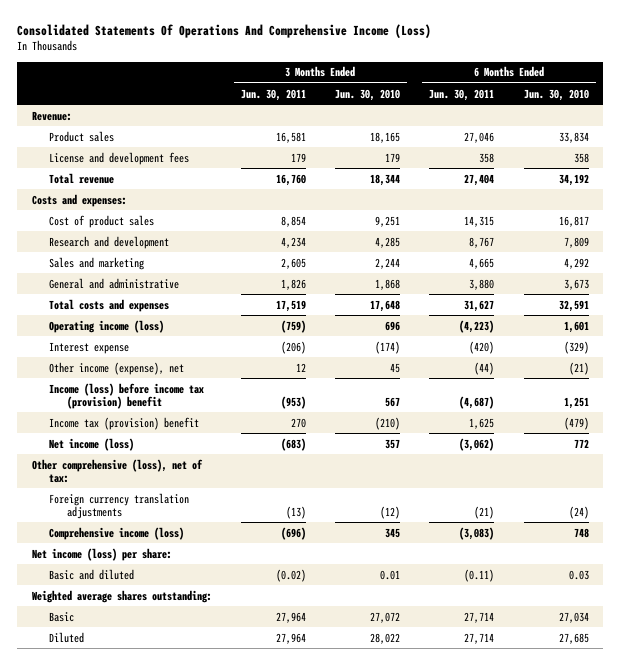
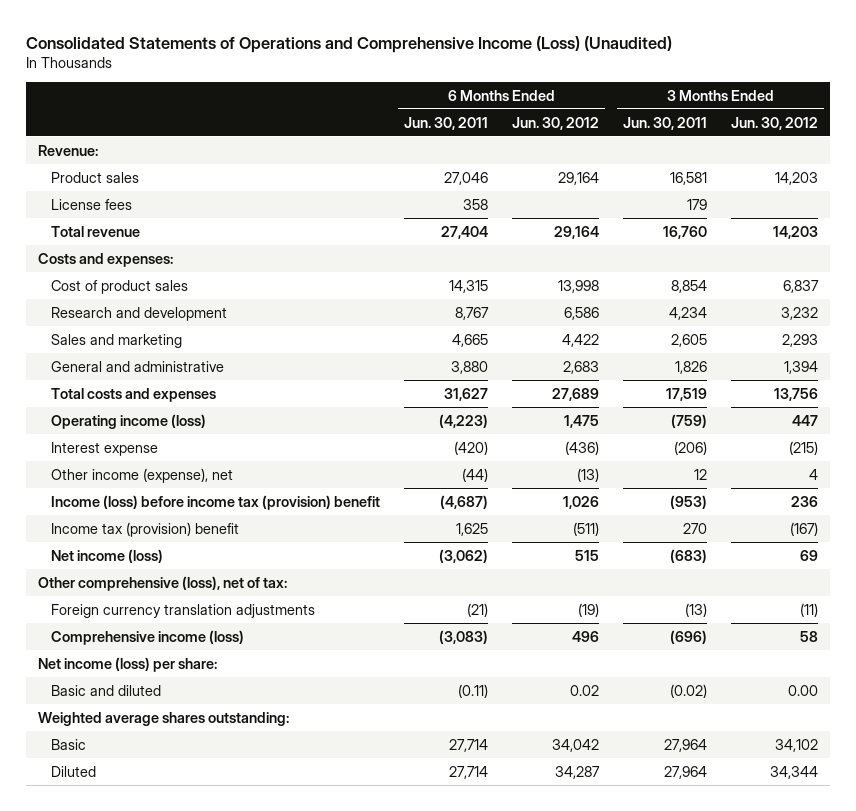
[16,23,431,38] Consolidated Statements Of Operations And Comprehensive Income (Loss) -> [26,35,673,53] Consolidated Statements of Operations and Comprehensive Income (Loss) (Unaudited)
[335,88,401,101] Jun. 30, 2010 -> none
[523,88,589,101] Jun. 30, 2010 -> none
none -> [512,116,600,130] Jun. 30, 2012
none -> [731,116,819,130] Jun. 30, 2012
[49,151,190,165] License and development fees -> [51,198,133,210] License fees

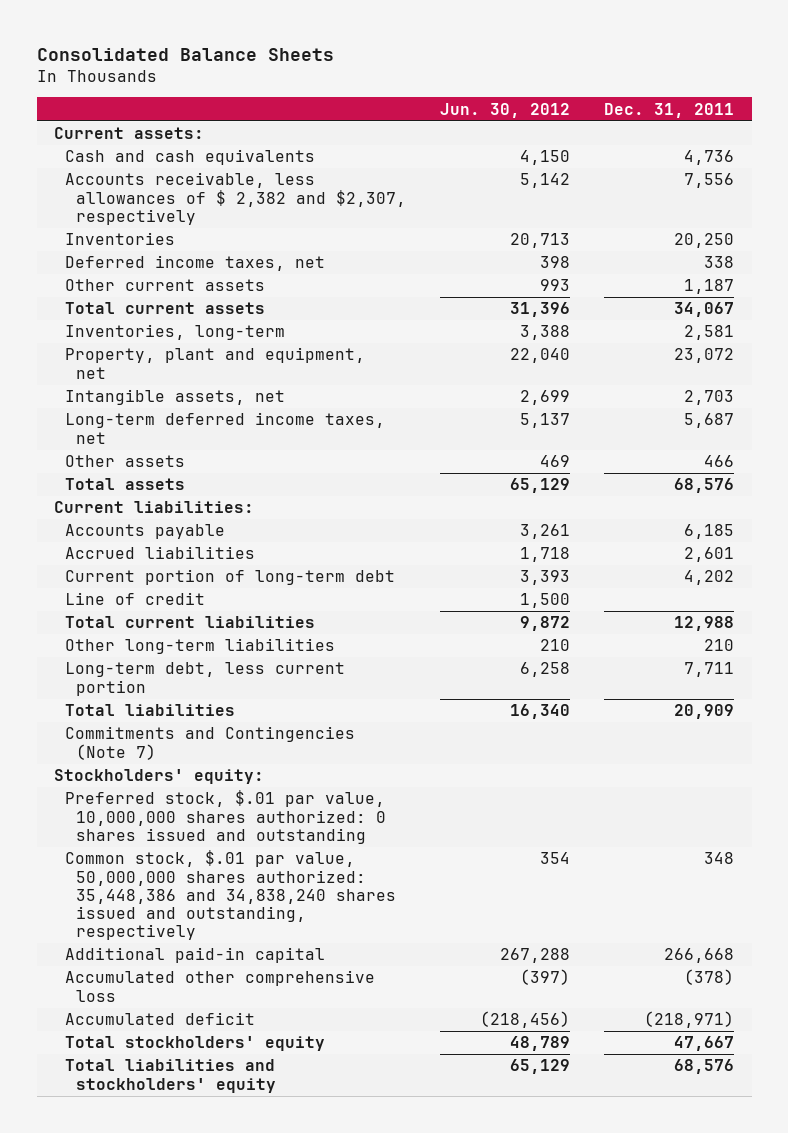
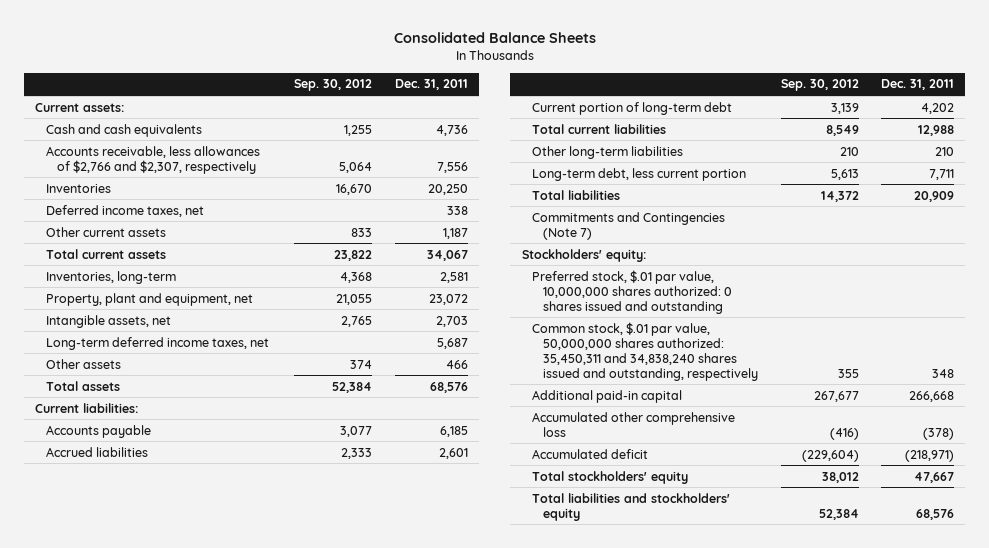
[440,102,571,118] Jun. 30, 2012 -> none
none -> [294,79,373,92] Sep. 30, 2012
[64,172,406,225] Accounts receivable, less allowances of $ 2,382 and $2,307, respectively -> [46,145,261,174] Accounts receivable, less allowances of $2,766 and $2,307, respectively
[64,592,205,606] Line of credit -> none
[64,850,396,941] Common stock, $.01 par value, 50,000,000 shares authorized: 35,448,386 and 34,838,240 shares issued and outstanding, respectively -> [532,321,759,381] Common stock, $.01 par value, 50,000,000 shares authorized: 35,450,311 and 34,838,240 shares issued and outstanding, respectively

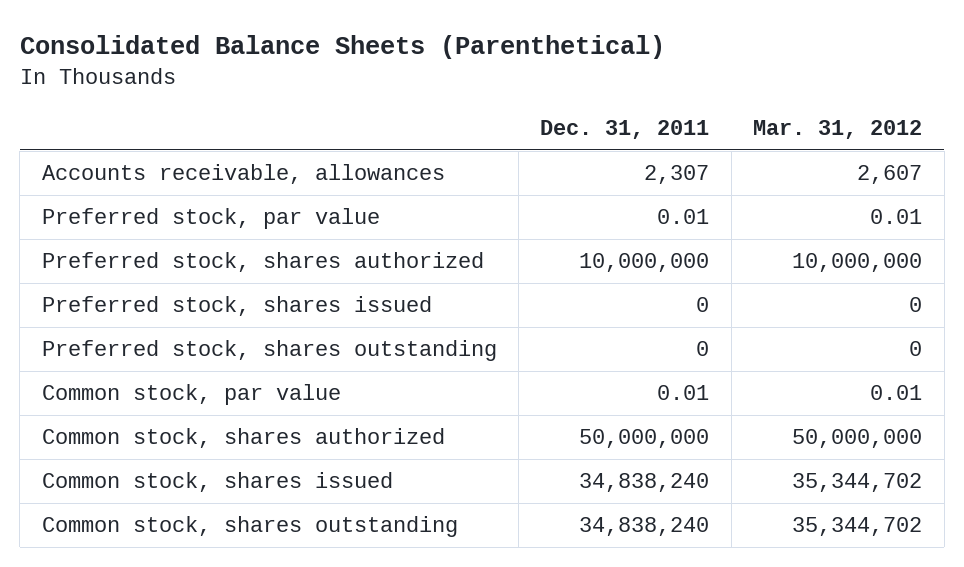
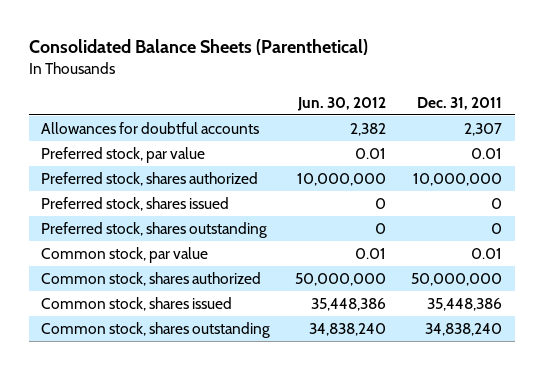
[753,120,923,140] Mar. 31, 2012 -> none
none -> [297,96,387,111] Jun. 30, 2012
[41,164,445,185] Accounts receivable, allowances -> [41,122,260,135] Allowances for doubtful accounts
[579,473,710,493] 34,838,240 -> [427,298,503,312] 35,448,386

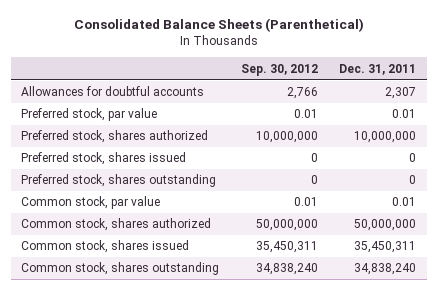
[297,96,387,111] Jun. 30, 2012 -> none
none -> [240,63,318,76] Sep. 30, 2012
[427,298,503,312] 35,448,386 -> [354,241,417,254] 35,450,311

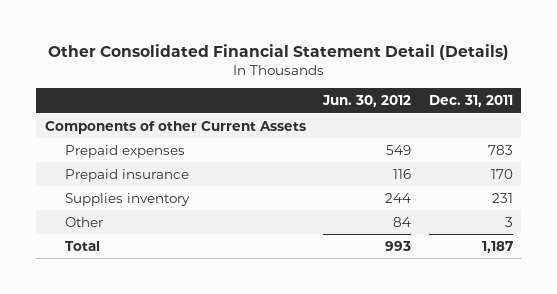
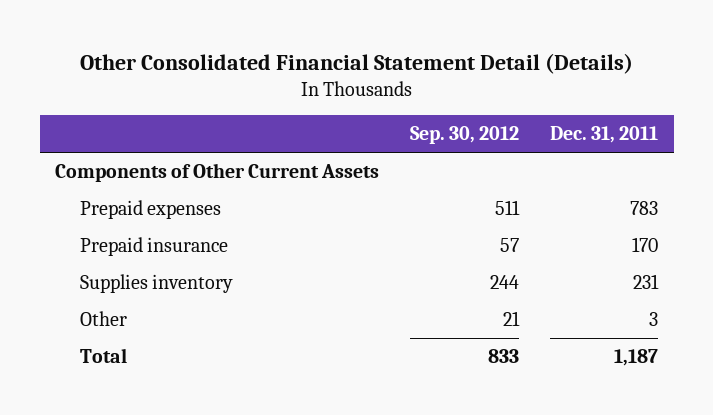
[322,95,412,108] Jun. 30, 2012 -> none
none -> [410,126,520,145] Sep. 30, 2012
[44,120,306,134] Components of other Current Assets -> [55,163,380,183] Components of Other Current Assets

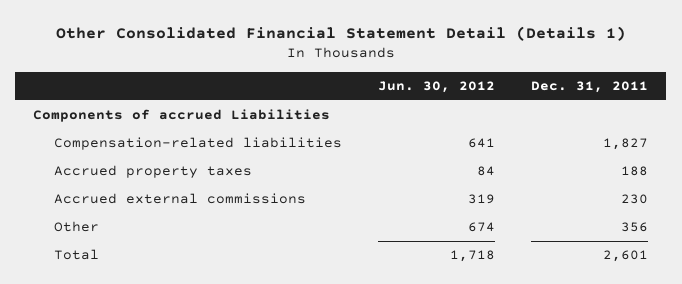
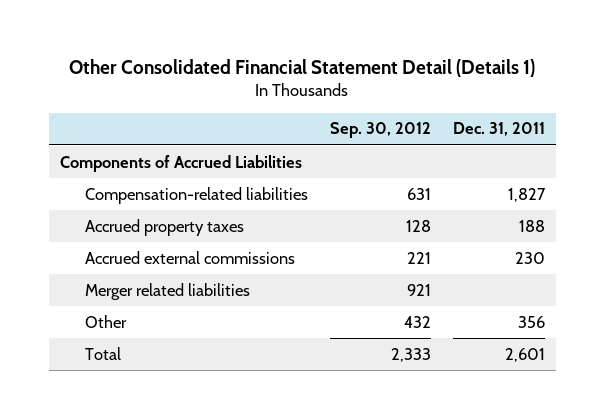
[378,81,496,94] Jun. 30, 2012 -> none
none -> [329,122,431,139] Sep. 30, 2012
[33,109,331,123] Components of accrued Liabilities -> [59,154,302,172] Components of Accrued Liabilities
none -> [84,282,250,300] Merger related liabilities

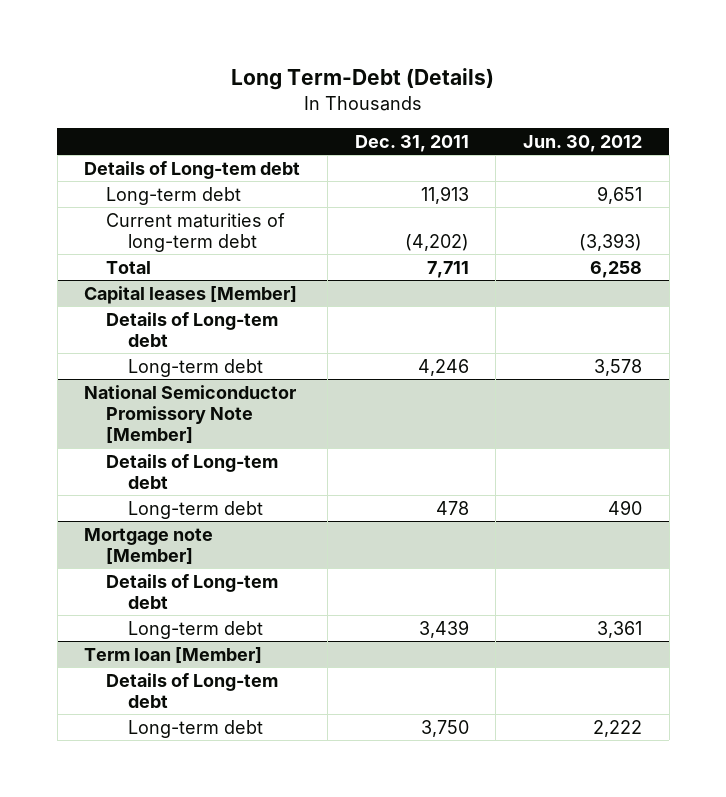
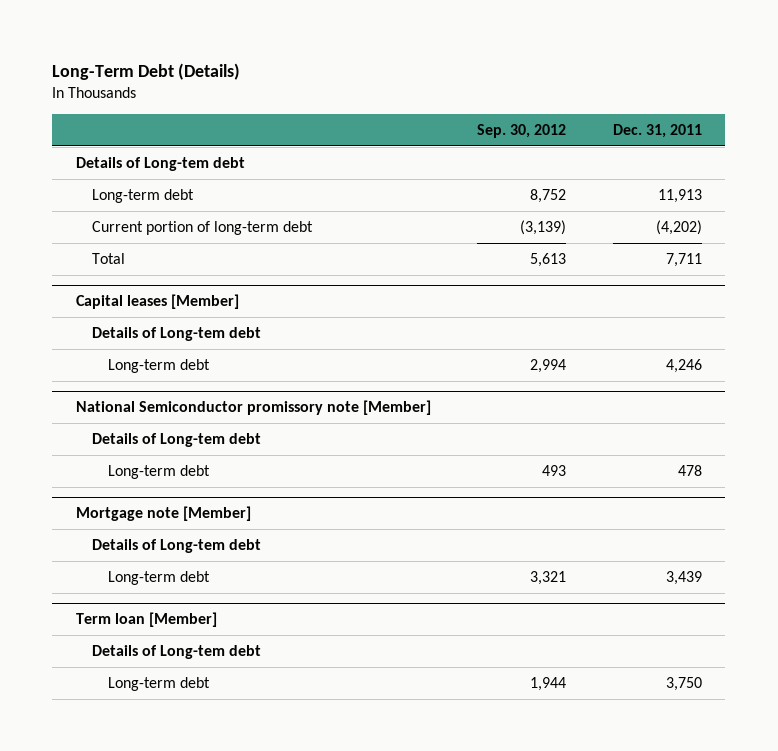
[231,68,495,91] Long Term-Debt (Details) -> [52,62,241,80] Long-Term Debt (Details)
[522,134,642,152] Jun. 30, 2012 -> none
none -> [477,124,567,139] Sep. 30, 2012
[106,212,286,252] Current maturities of long-term debt -> [91,220,313,235] Current portion of long-term debt
[84,384,297,445] National Semiconductor Promissory Note [Member] -> [75,400,431,416] National Semiconductor promissory note [Member]

